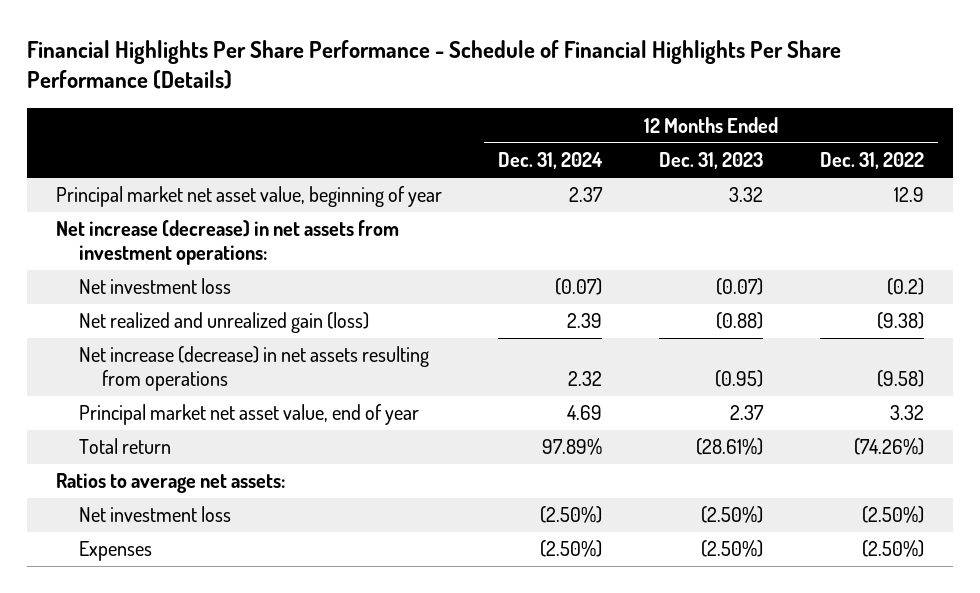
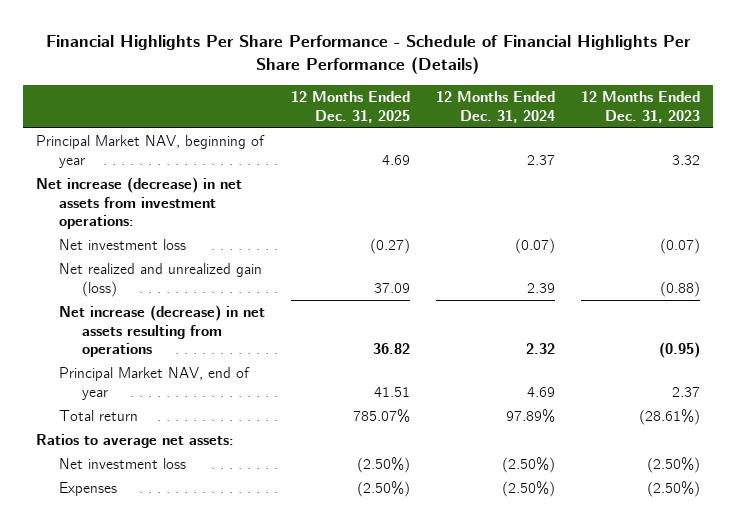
[820,152,925,170] Dec. 31, 2022 -> none
none -> [291,91,411,123] 12 Months Ended Dec. 31, 2025
[55,186,442,208] Principal market net asset value, beginning of year -> [36,135,266,168] Principal Market NAV, beginning of year
[78,404,419,426] Principal market net asset value, end of year -> [59,367,251,400] Principal Market NAV, end of year

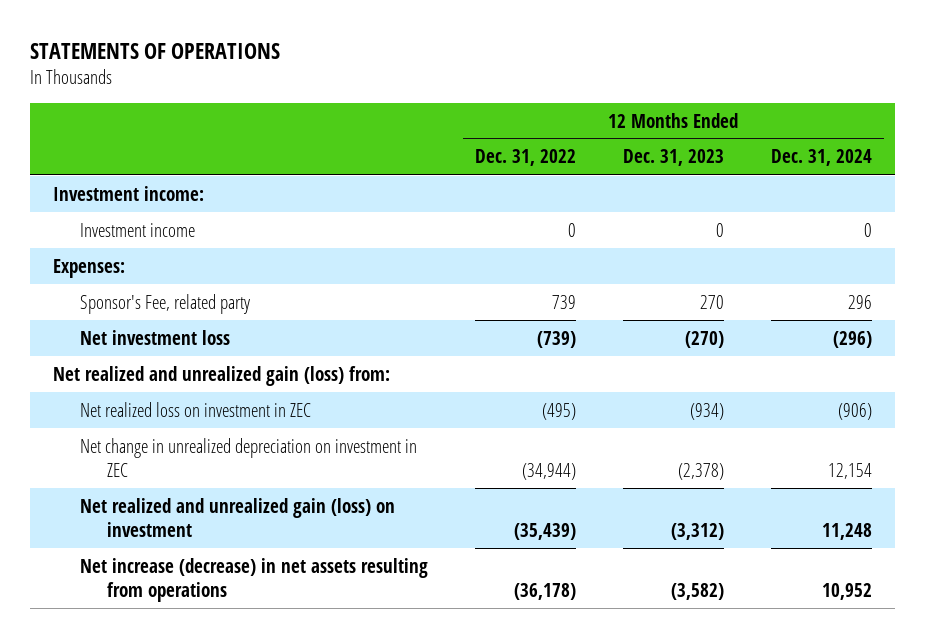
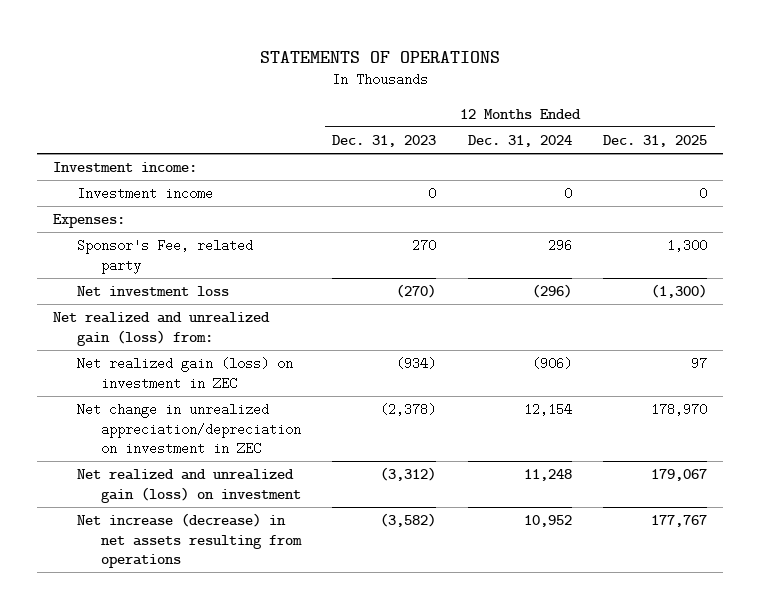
[475,149,577,167] Dec. 31, 2022 -> none
none -> [603,134,708,147] Dec. 31, 2025
[80,401,312,417] Net realized loss on investment in ZEC -> [77,357,294,390] Net realized gain (loss) on investment in ZEC
[80,437,418,477] Net change in unrealized depreciation on investment in ZEC -> [77,403,302,456] Net change in unrealized appreciation/depreciation on investment in ZEC

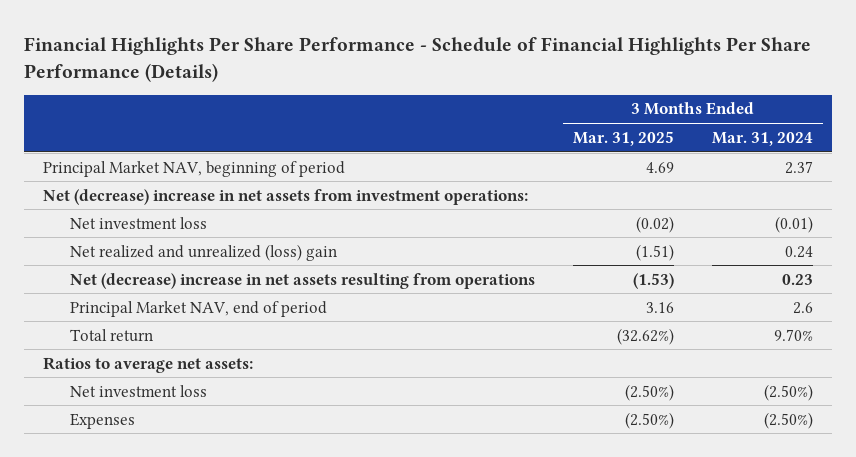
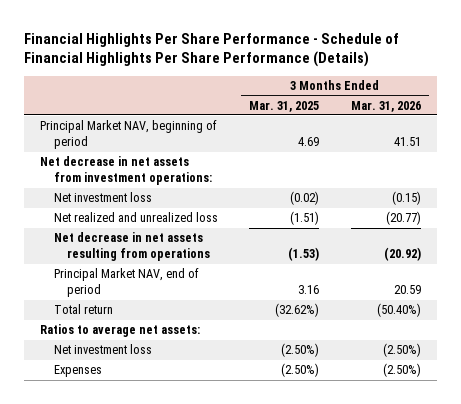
[712,131,814,146] Mar. 31, 2024 -> none
none -> [350,100,421,112] Mar. 31, 2026
[43,188,529,205] Net (decrease) increase in net assets from investment operations: -> [40,156,212,186] Net decrease in net assets from investment operations:
[69,243,337,261] Net realized and unrealized (loss) gain -> [53,212,218,223] Net realized and unrealized loss
[69,272,535,289] Net (decrease) increase in net assets resulting from operations -> [53,232,211,262] Net decrease in net assets resulting from operations

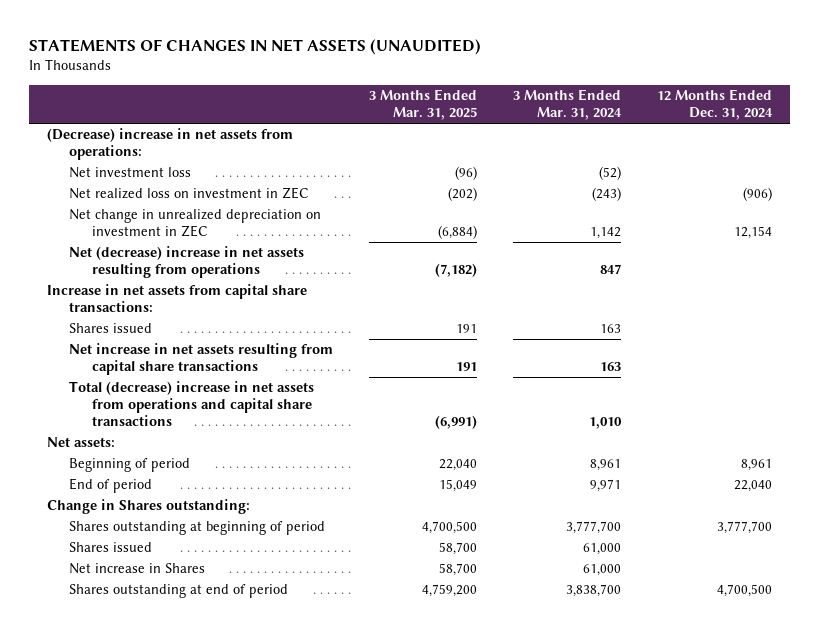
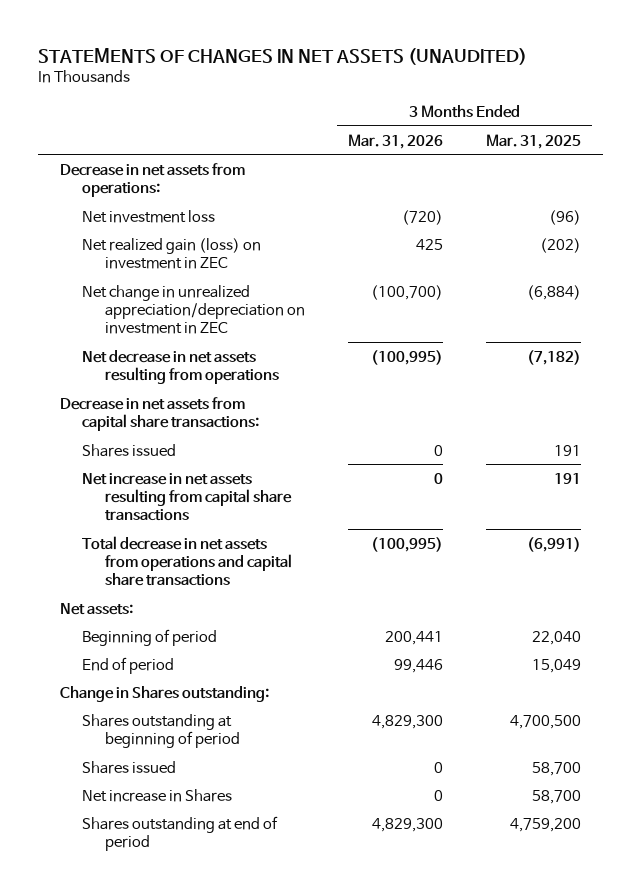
[512,89,622,121] 3 Months Ended Mar. 31, 2024 -> none
[656,89,773,121] 12 Months Ended Dec. 31, 2024 -> none
none -> [348,133,444,149] Mar. 31, 2026
[46,128,293,161] (Decrease) increase in net assets from operations: -> [60,162,246,197] Decrease in net assets from operations:
[69,187,310,200] Net realized loss on investment in ZEC -> [82,237,262,269] Net realized gain (loss) on investment in ZEC
[69,209,322,238] Net change in unrealized depreciation on investment in ZEC -> [82,284,305,335] Net change in unrealized appreciation/depreciation on investment in ZEC
[69,246,305,279] Net (decrease) increase in net assets resulting from operations -> [82,349,279,384] Net decrease in net assets resulting from operations
[46,284,307,313] Increase in net assets from capital share transactions: -> [60,396,260,431] Decrease in net assets from capital share transactions:
[69,381,315,427] Total (decrease) increase in net assets from operations and capital share transactions -> [82,535,292,587] Total decrease in net assets from operations and capital share transactions

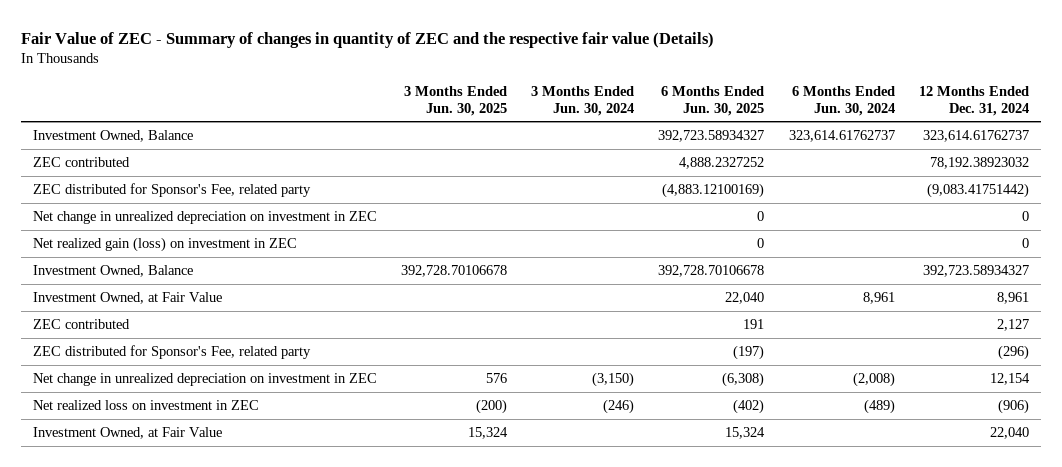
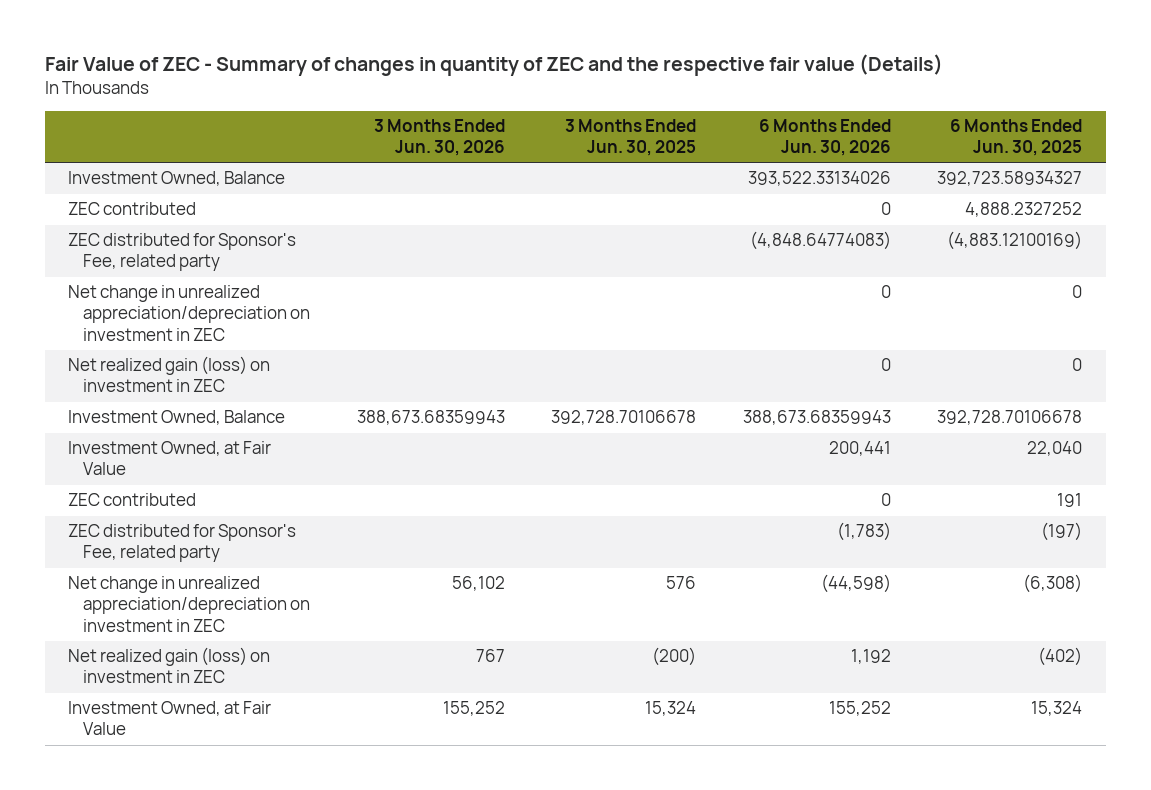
[531,85,635,116] 3 Months Ended Jun. 30, 2024 -> none
[791,85,895,116] 6 Months Ended Jun. 30, 2024 -> none
[918,85,1029,116] 12 Months Ended Dec. 31, 2024 -> none
none -> [373,119,505,157] 3 Months Ended Jun. 30, 2026
none -> [758,119,891,157] 6 Months Ended Jun. 30, 2026
[33,211,378,225] Net change in unrealized depreciation on investment in ZEC -> [68,285,310,341] Net change in unrealized appreciation/depreciation on investment in ZEC
[33,373,378,387] Net change in unrealized depreciation on investment in ZEC -> [68,576,310,632] Net change in unrealized appreciation/depreciation on investment in ZEC
[33,400,260,411] Net realized loss on investment in ZEC -> [68,647,271,684] Net realized gain (loss) on investment in ZEC

